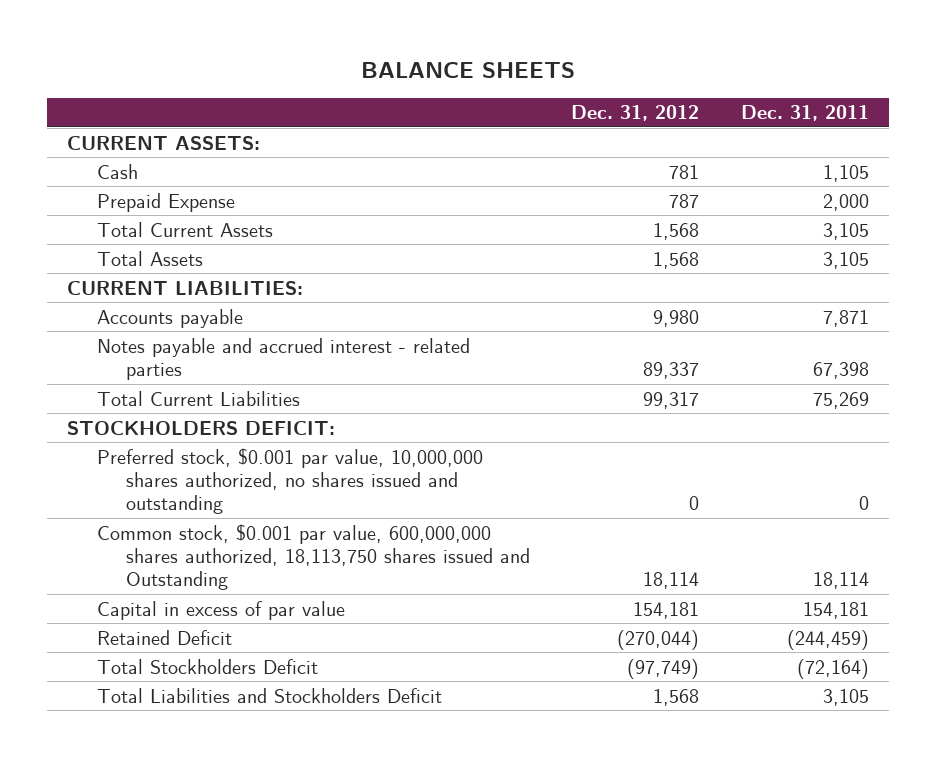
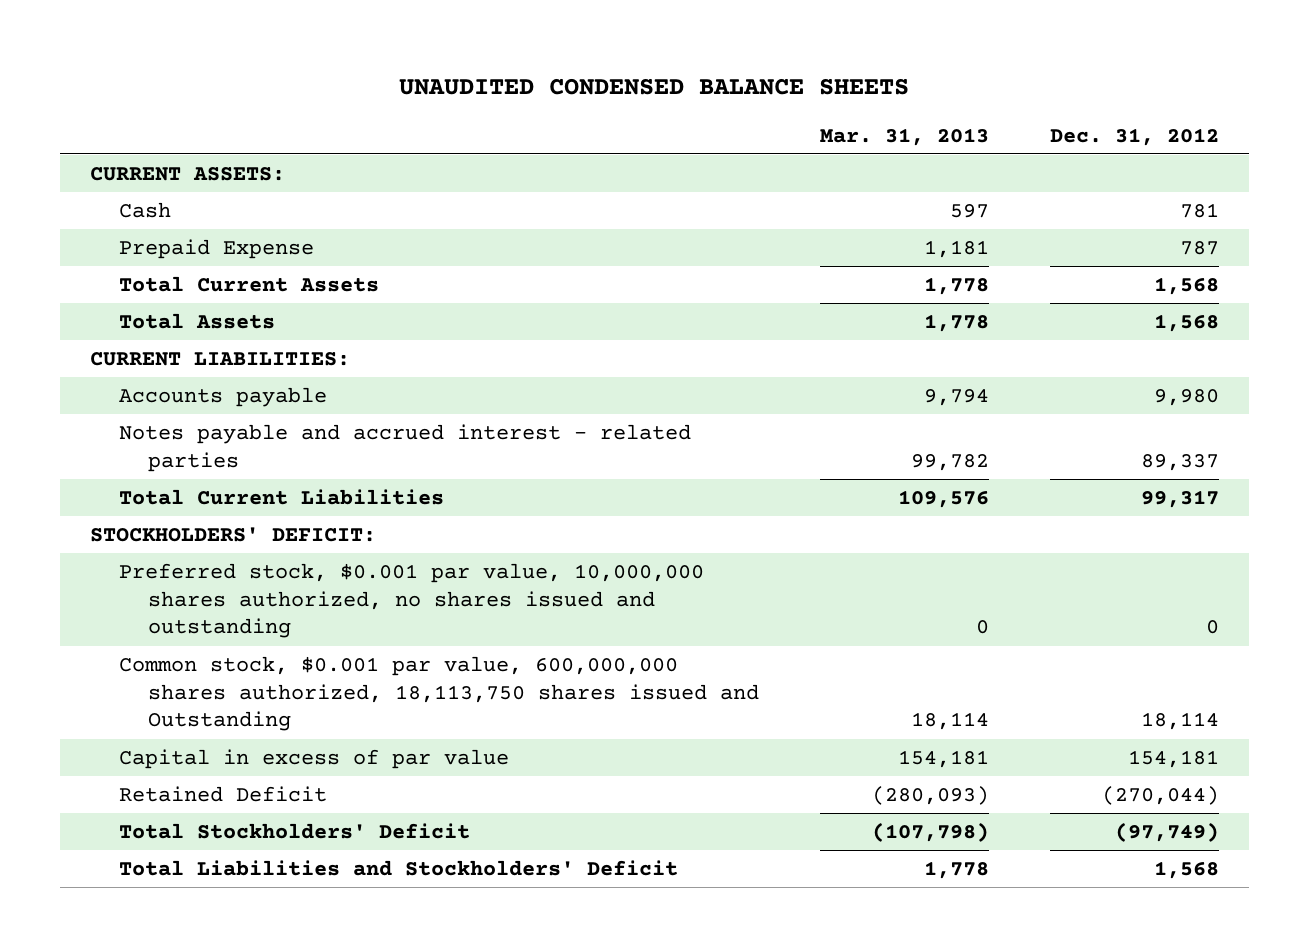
[361,61,576,78] BALANCE SHEETS -> [399,78,910,96] UNAUDITED CONDENSED BALANCE SHEETS
[740,105,869,122] Dec. 31, 2011 -> none
none -> [819,127,989,146] Mar. 31, 2013
[67,420,336,435] STOCKHOLDERS DEFICIT: -> [90,527,377,543] STOCKHOLDERS' DEFICIT:
[96,658,318,674] Total Stockholders Deficit -> [118,823,470,840] Total Stockholders' Deficit
[96,687,442,703] Total Liabilities and Stockholders Deficit -> [118,860,678,877] Total Liabilities and Stockholders' Deficit

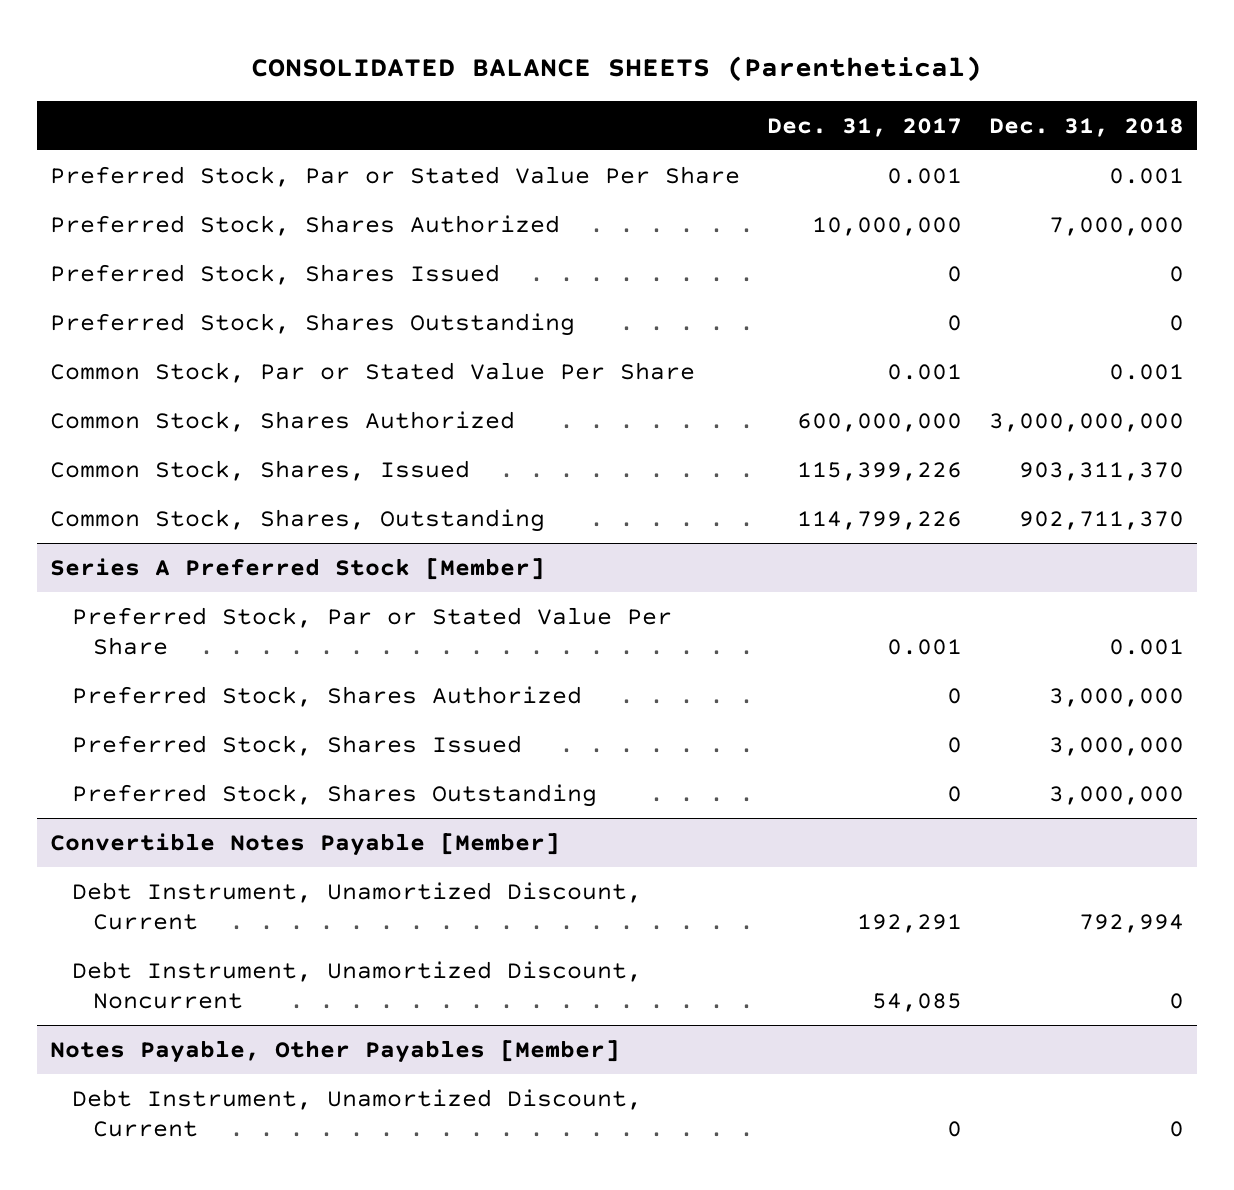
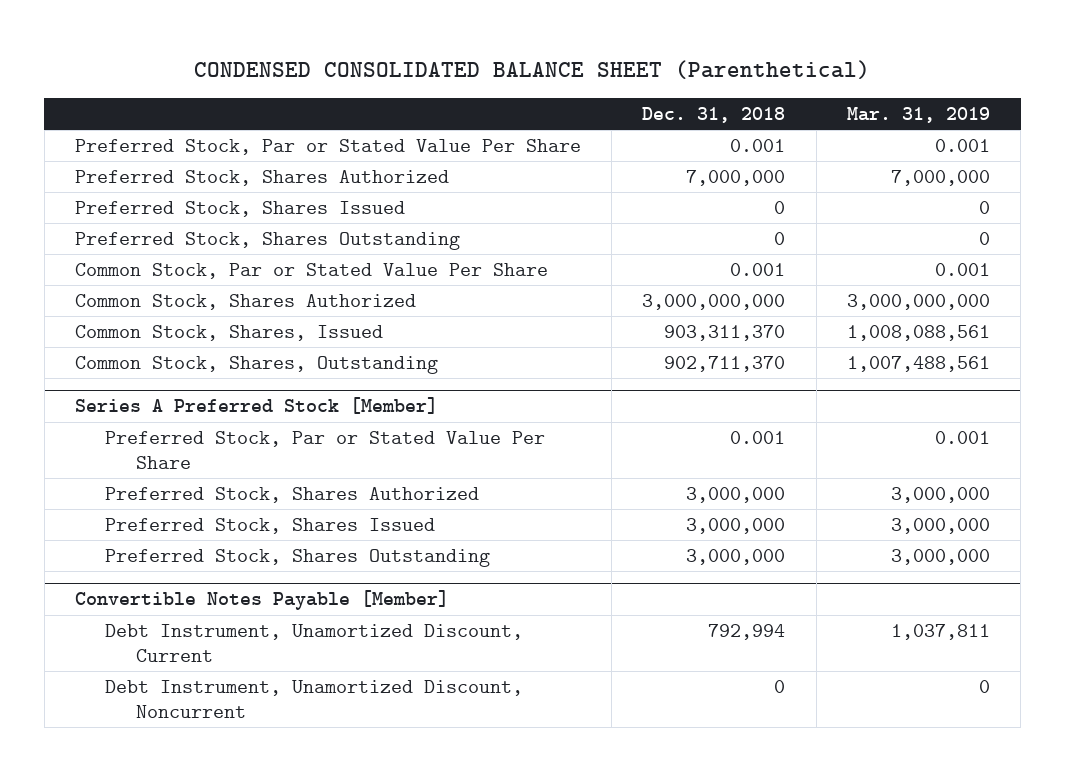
[251,55,983,82] CONSOLIDATED BALANCE SHEETS (Parenthetical) -> [194,59,871,79] CONDENSED CONSOLIDATED BALANCE SHEET (Parenthetical)
[767,117,963,137] Dec. 31, 2017 -> none
none -> [846,107,990,124] Mar. 31, 2019
[50,1039,621,1063] Notes Payable, Other Payables [Member] -> none
[71,1088,642,1137] Debt Instrument, Unamortized Discount, Current -> none

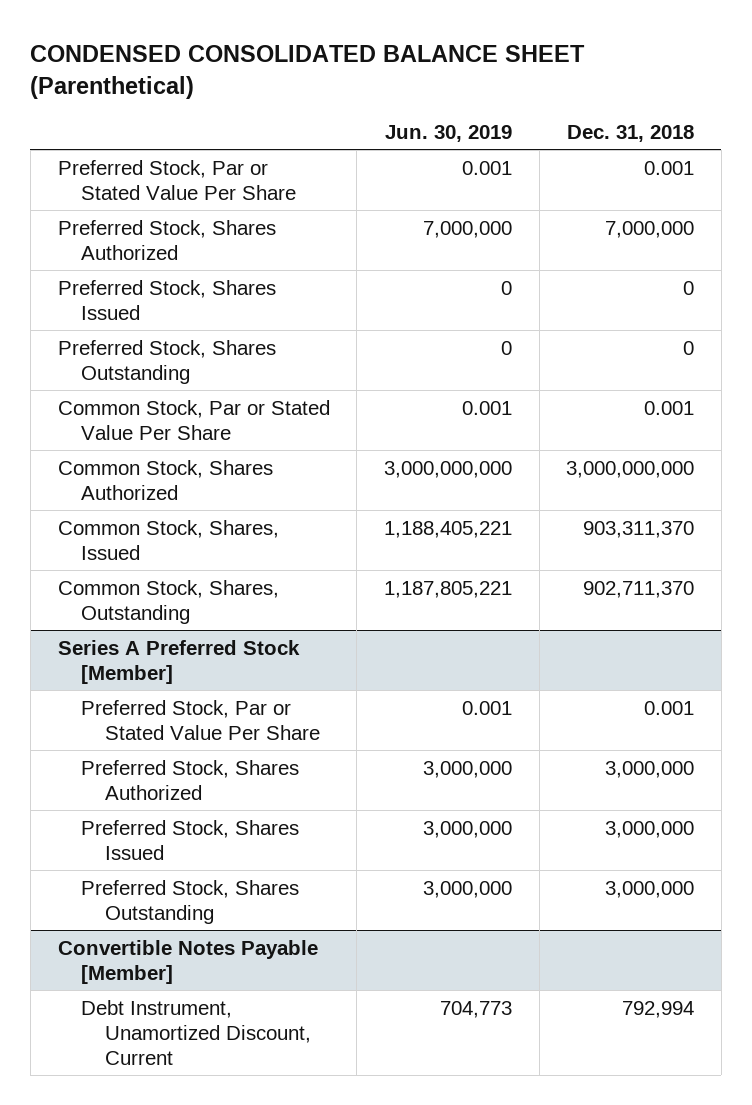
[846,107,990,124] Mar. 31, 2019 -> none
none -> [384,124,512,142] Jun. 30, 2019
[105,679,524,718] Debt Instrument, Unamortized Discount, Noncurrent -> none

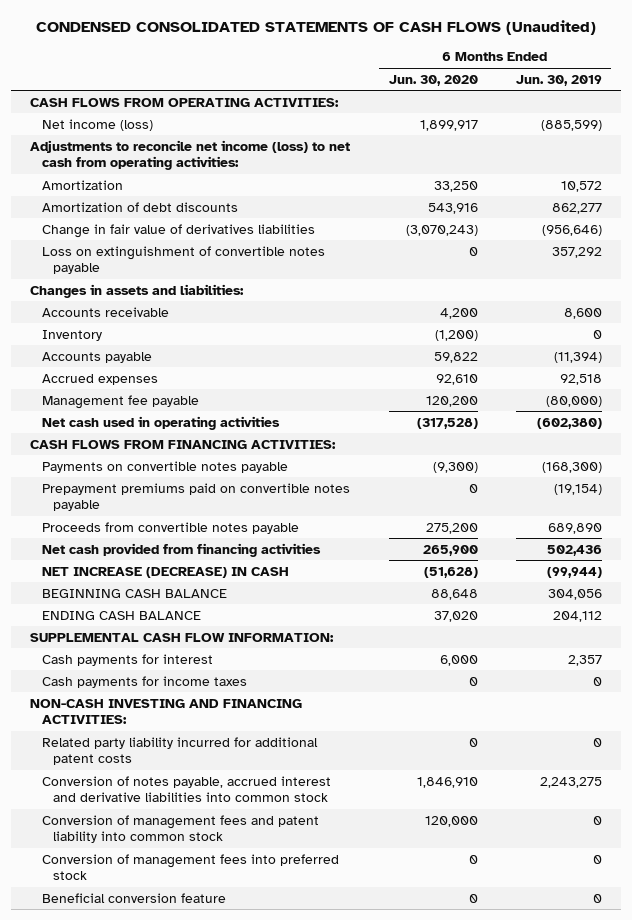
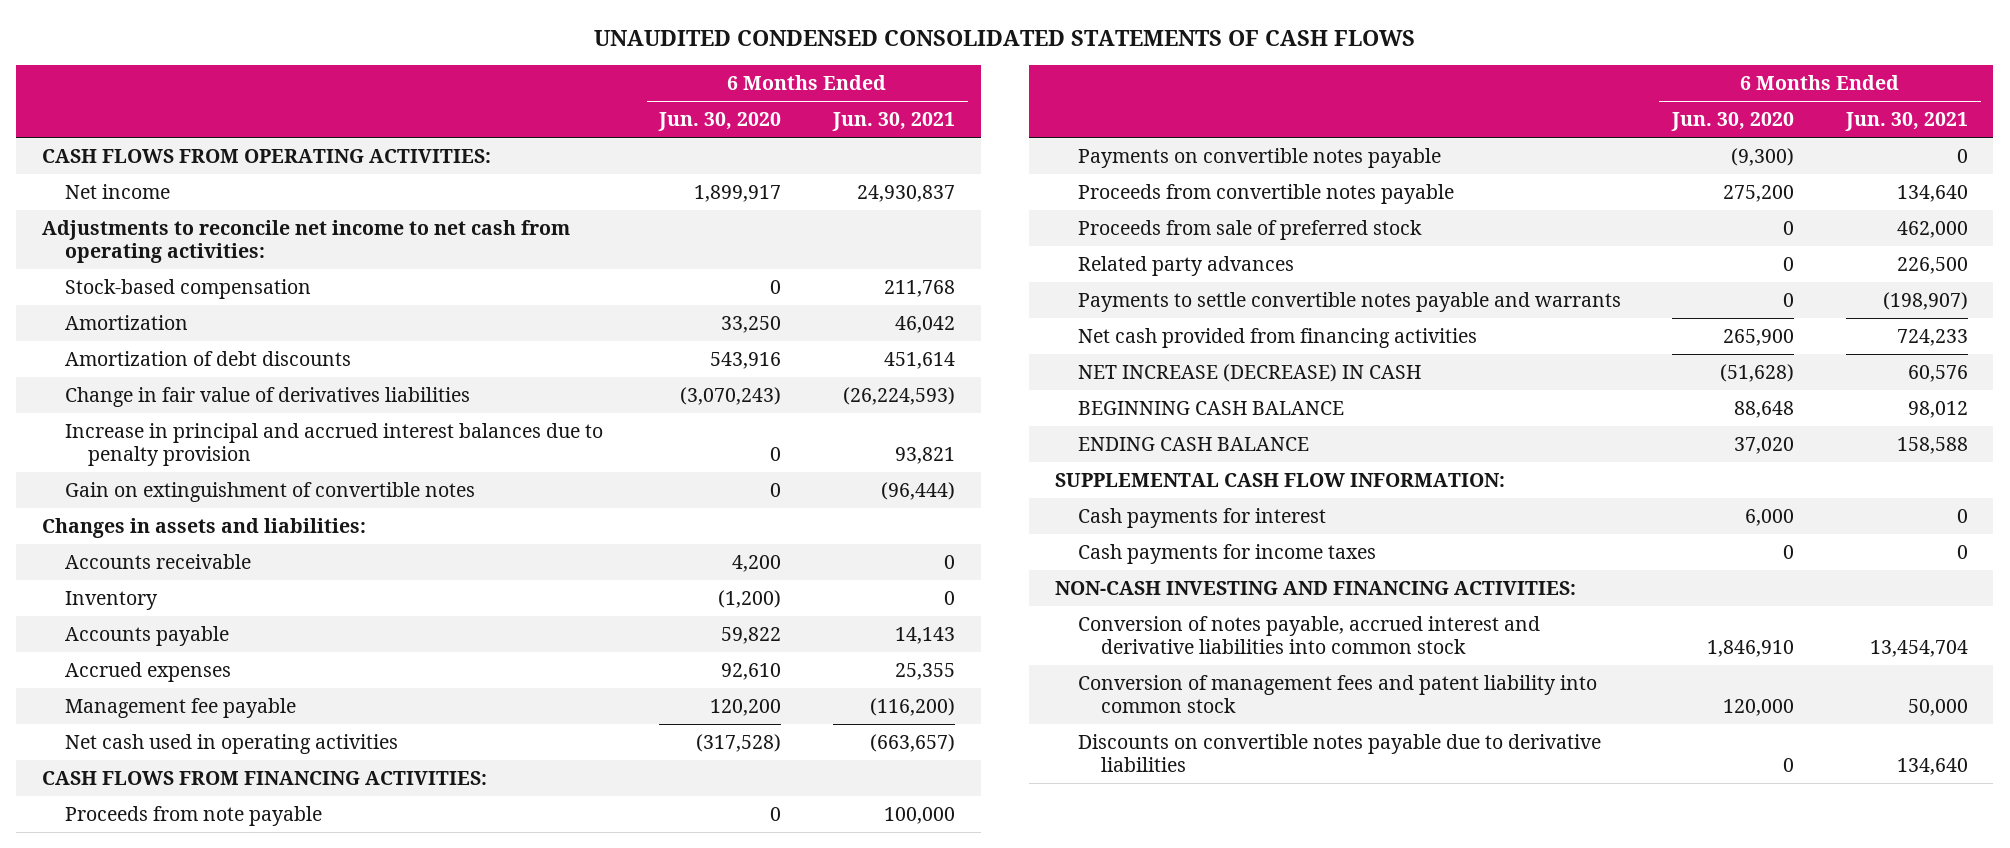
[36,20,597,36] CONDENSED CONSOLIDATED STATEMENTS OF CASH FLOWS (Unaudited) -> [593,30,1415,47] UNAUDITED CONDENSED CONSOLIDATED STATEMENTS OF CASH FLOWS
[515,74,602,86] Jun. 30, 2019 -> none
none -> [831,112,955,132] Jun. 30, 2021
[41,118,153,131] Net income (loss) -> [64,183,170,199] Net income
[30,139,351,171] Adjustments to reconcile net income (loss) to net cash from operating activities: -> [41,219,570,263] Adjustments to reconcile net income to net cash from operating activities:
none -> [64,278,311,299] Stock-based compensation
none -> [64,422,603,466] Increase in principal and accrued interest balances due to penalty provision
[41,245,325,275] Loss on extinguishment of convertible notes payable -> [64,481,475,502] Gain on extinguishment of convertible notes
none -> [64,805,322,826] Proceeds from note payable
[41,482,350,512] Prepayment premiums paid on convertible notes payable -> none
none -> [1077,219,1422,240] Proceeds from sale of preferred stock
none -> [1077,255,1294,276] Related party advances
none -> [1077,291,1621,312] Payments to settle convertible notes payable and warrants
[41,736,318,766] Related party liability incurred for additional patent costs -> none
[41,853,339,881] Conversion of management fees into preferred stock -> none
[41,892,226,903] Beneficial conversion feature -> none
none -> [1077,733,1601,772] Discounts on convertible notes payable due to derivative liabilities

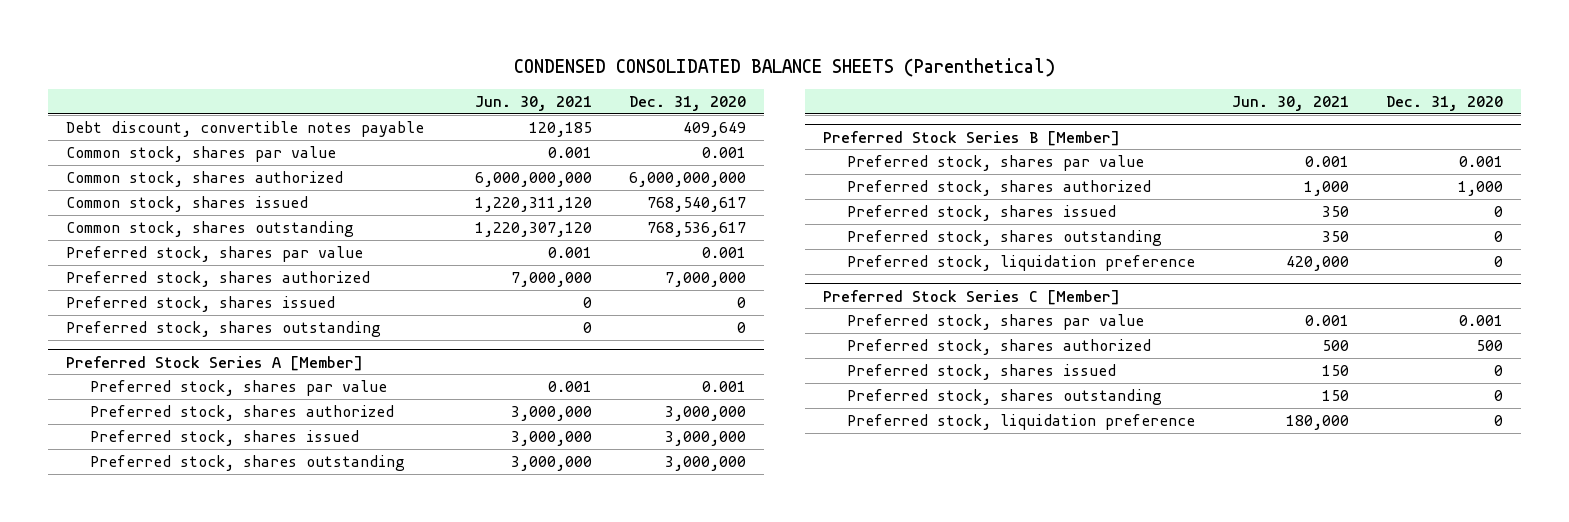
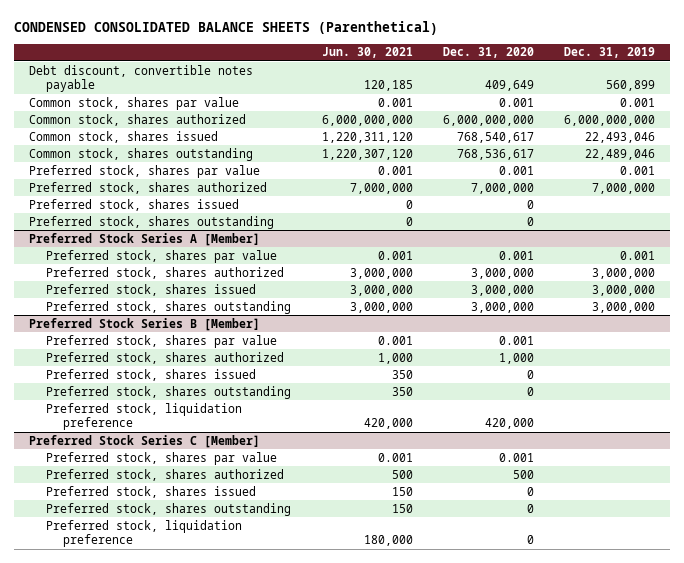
none -> [563,47,655,59] Dec. 31, 2019
[1494,255,1504,267] 0 -> [484,418,534,430] 420,000

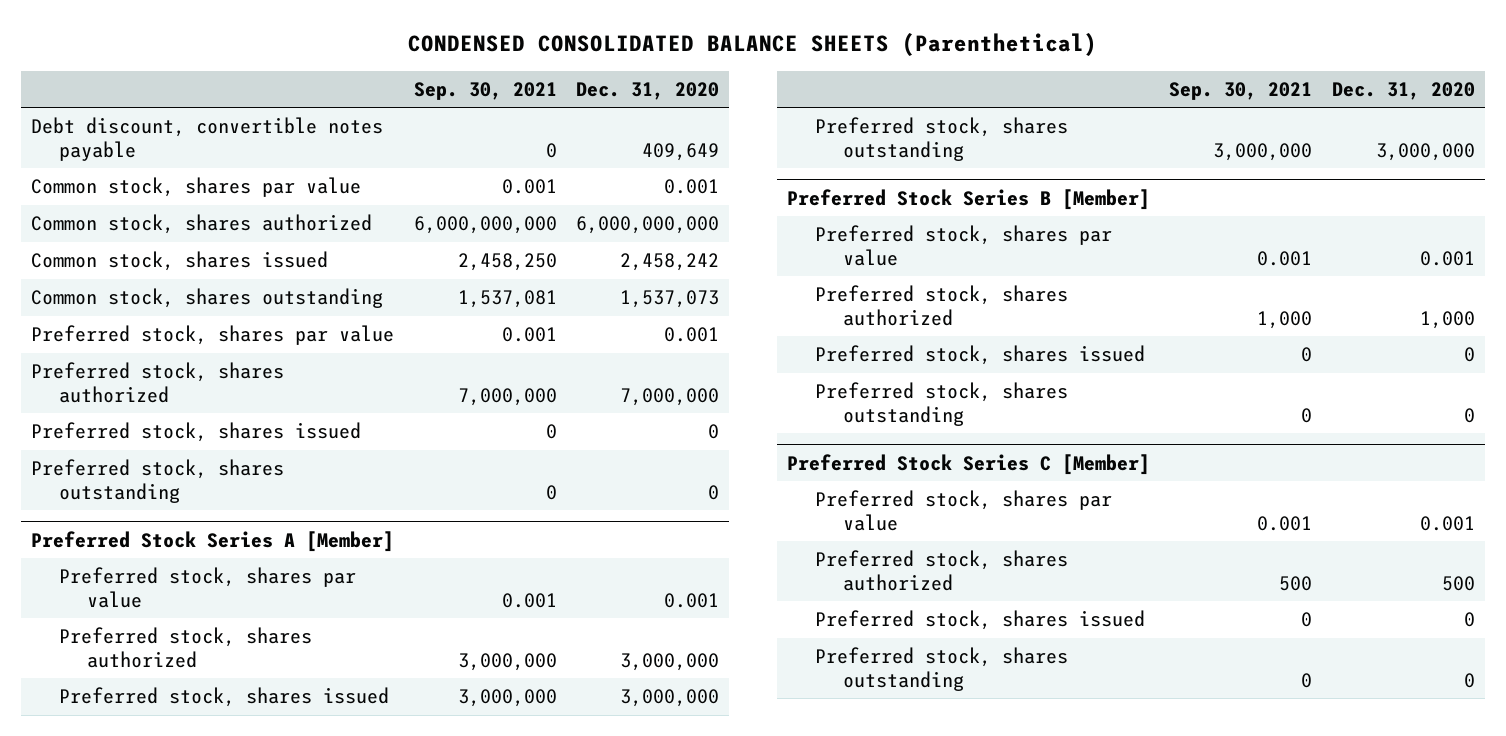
[321,47,413,59] Jun. 30, 2021 -> none
[563,47,655,59] Dec. 31, 2019 -> none
none -> [413,81,557,100] Sep. 30, 2021
[456,131,534,143] 768,540,617 -> [620,253,720,272] 2,458,242
[456,148,534,160] 768,536,617 -> [620,290,720,309] 1,537,073
[46,402,243,431] Preferred stock, liquidation preference -> none
[46,519,243,548] Preferred stock, liquidation preference -> none

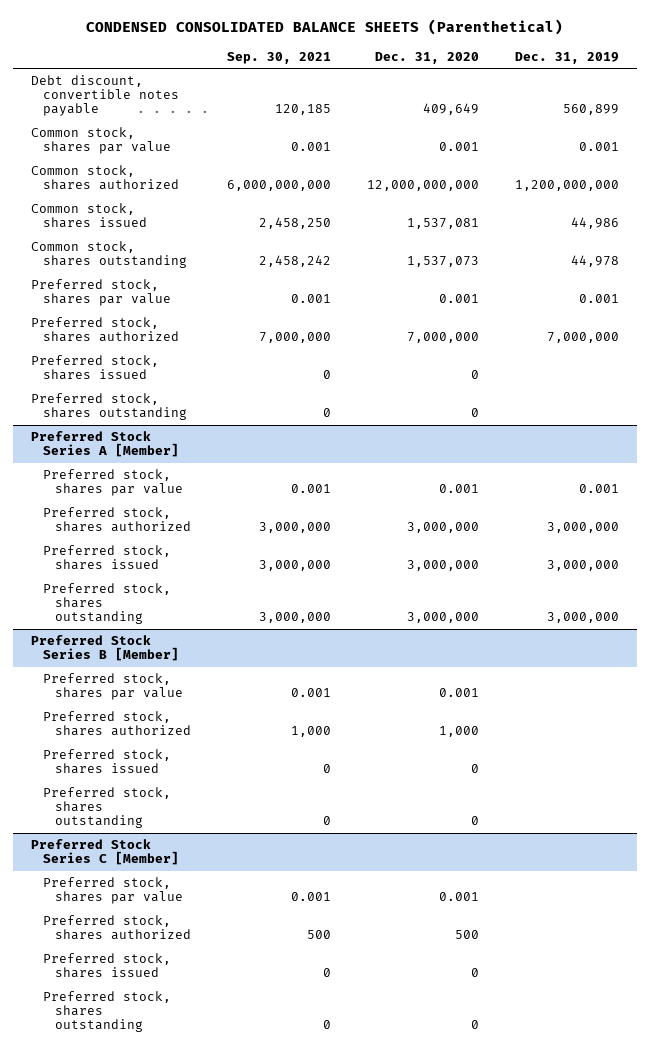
none -> [515,51,620,64] Dec. 31, 2019
[545,142,557,158] 0 -> [275,104,332,116] 120,185
[576,216,720,235] 6,000,000,000 -> [367,180,480,192] 12,000,000,000
[620,253,720,272] 2,458,242 -> [407,218,480,230] 1,537,081
[457,290,557,309] 1,537,081 -> [259,255,332,268] 2,458,242

